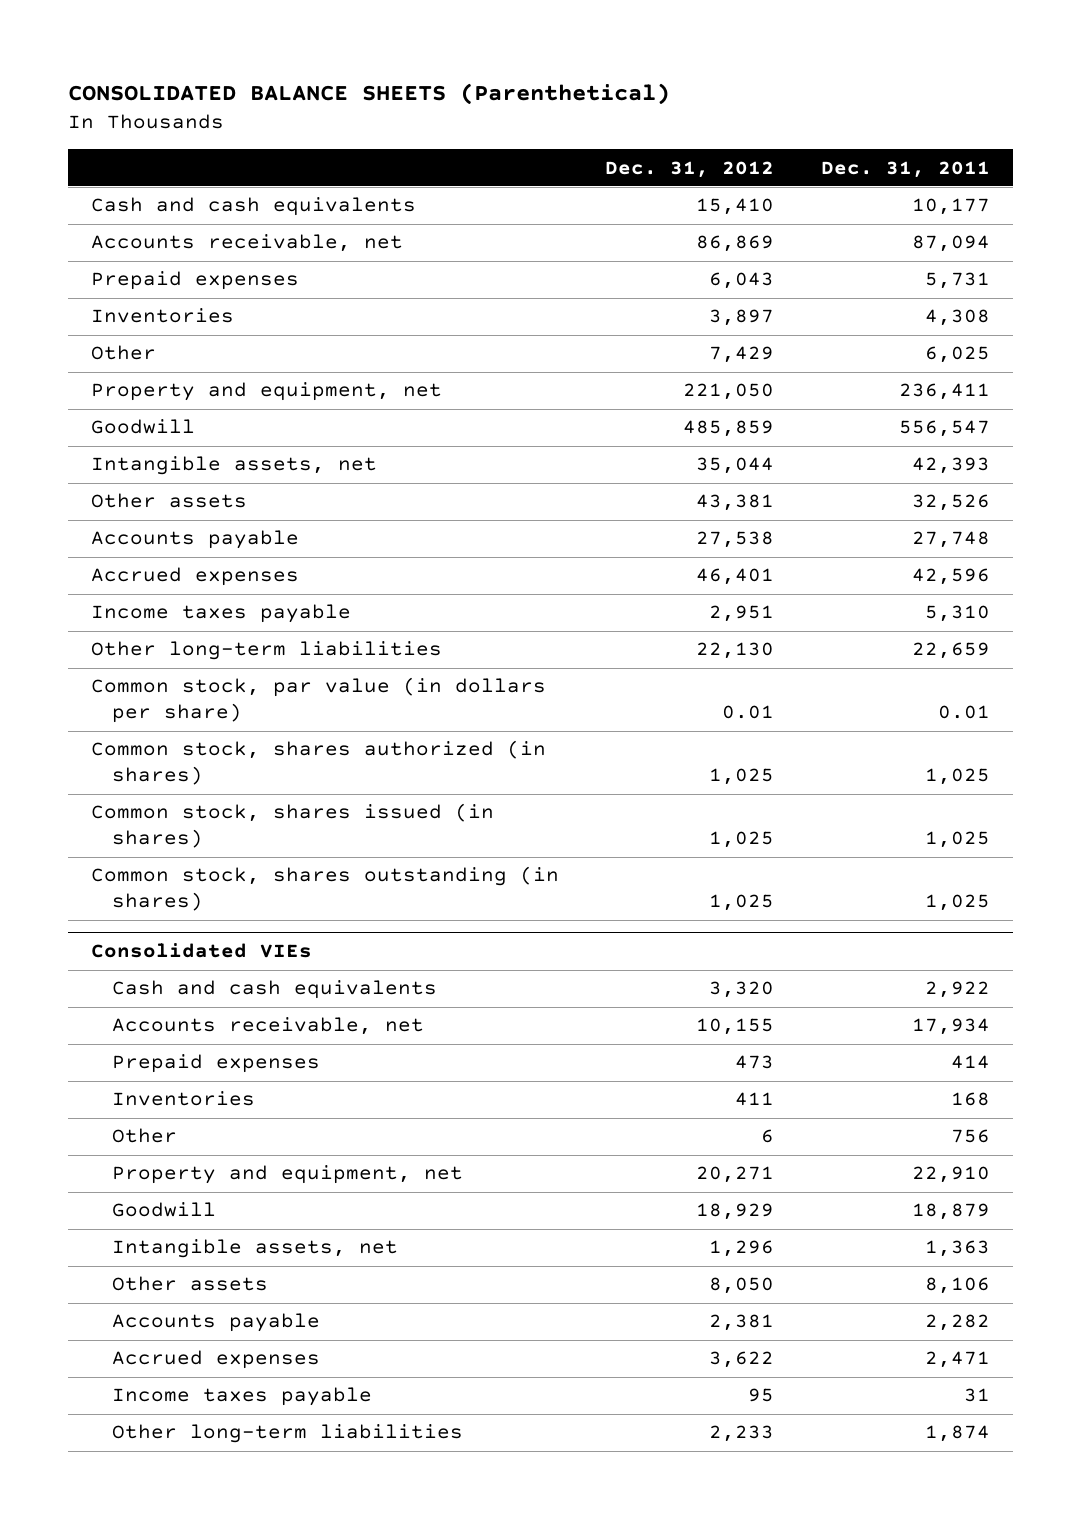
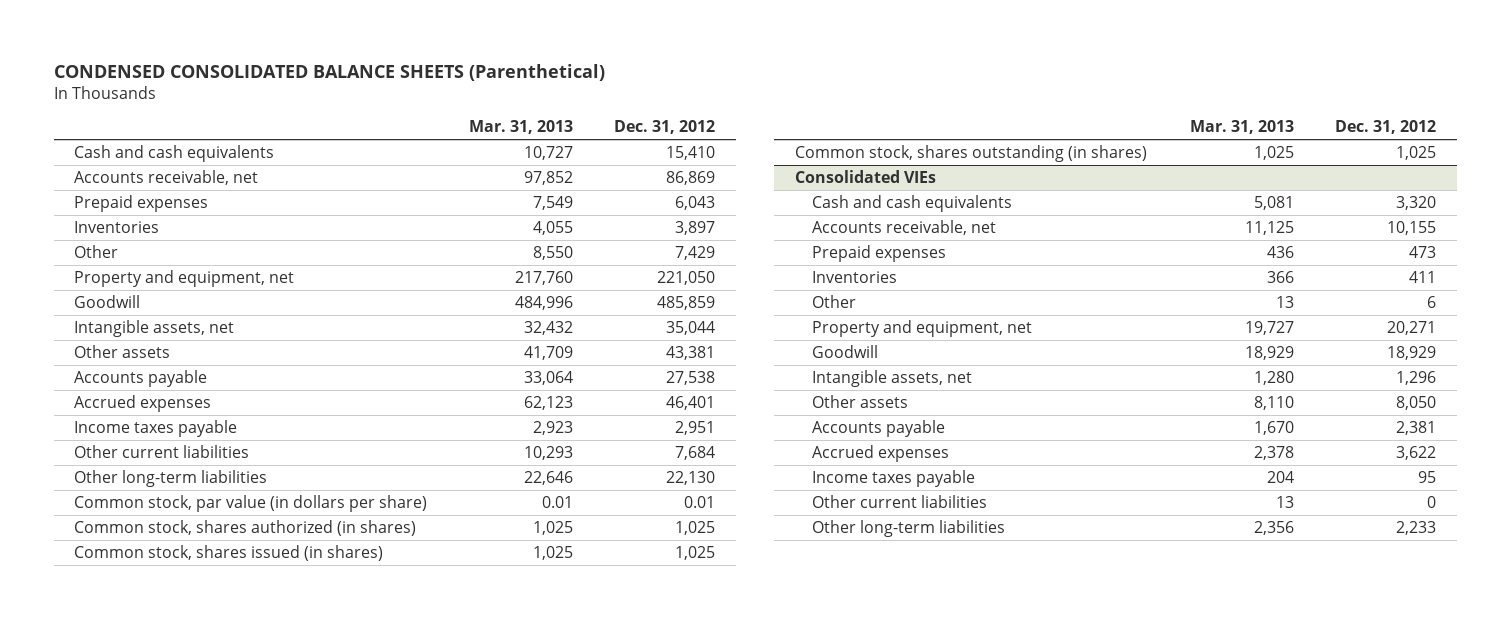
[68,83,671,106] CONSOLIDATED BALANCE SHEETS (Parenthetical) -> [53,63,605,81] CONDENSED CONSOLIDATED BALANCE SHEETS (Parenthetical)
[820,160,990,178] Dec. 31, 2011 -> none
none -> [468,120,573,135] Mar. 31, 2013
none -> [74,445,250,459] Other current liabilities
none -> [811,495,987,509] Other current liabilities

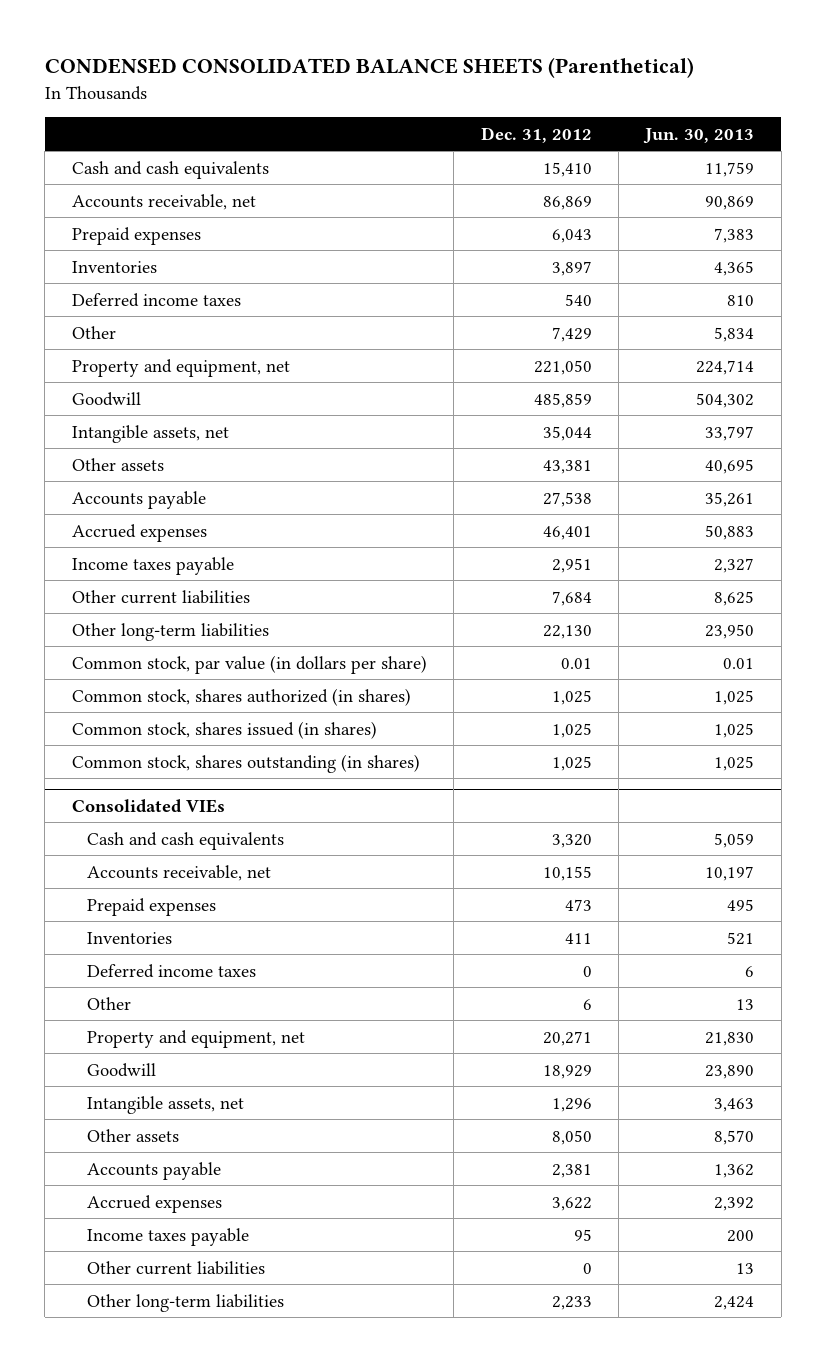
[468,120,573,135] Mar. 31, 2013 -> none
none -> [643,127,755,144] Jun. 30, 2013
none -> [71,292,241,307] Deferred income taxes
none -> [87,963,257,978] Deferred income taxes

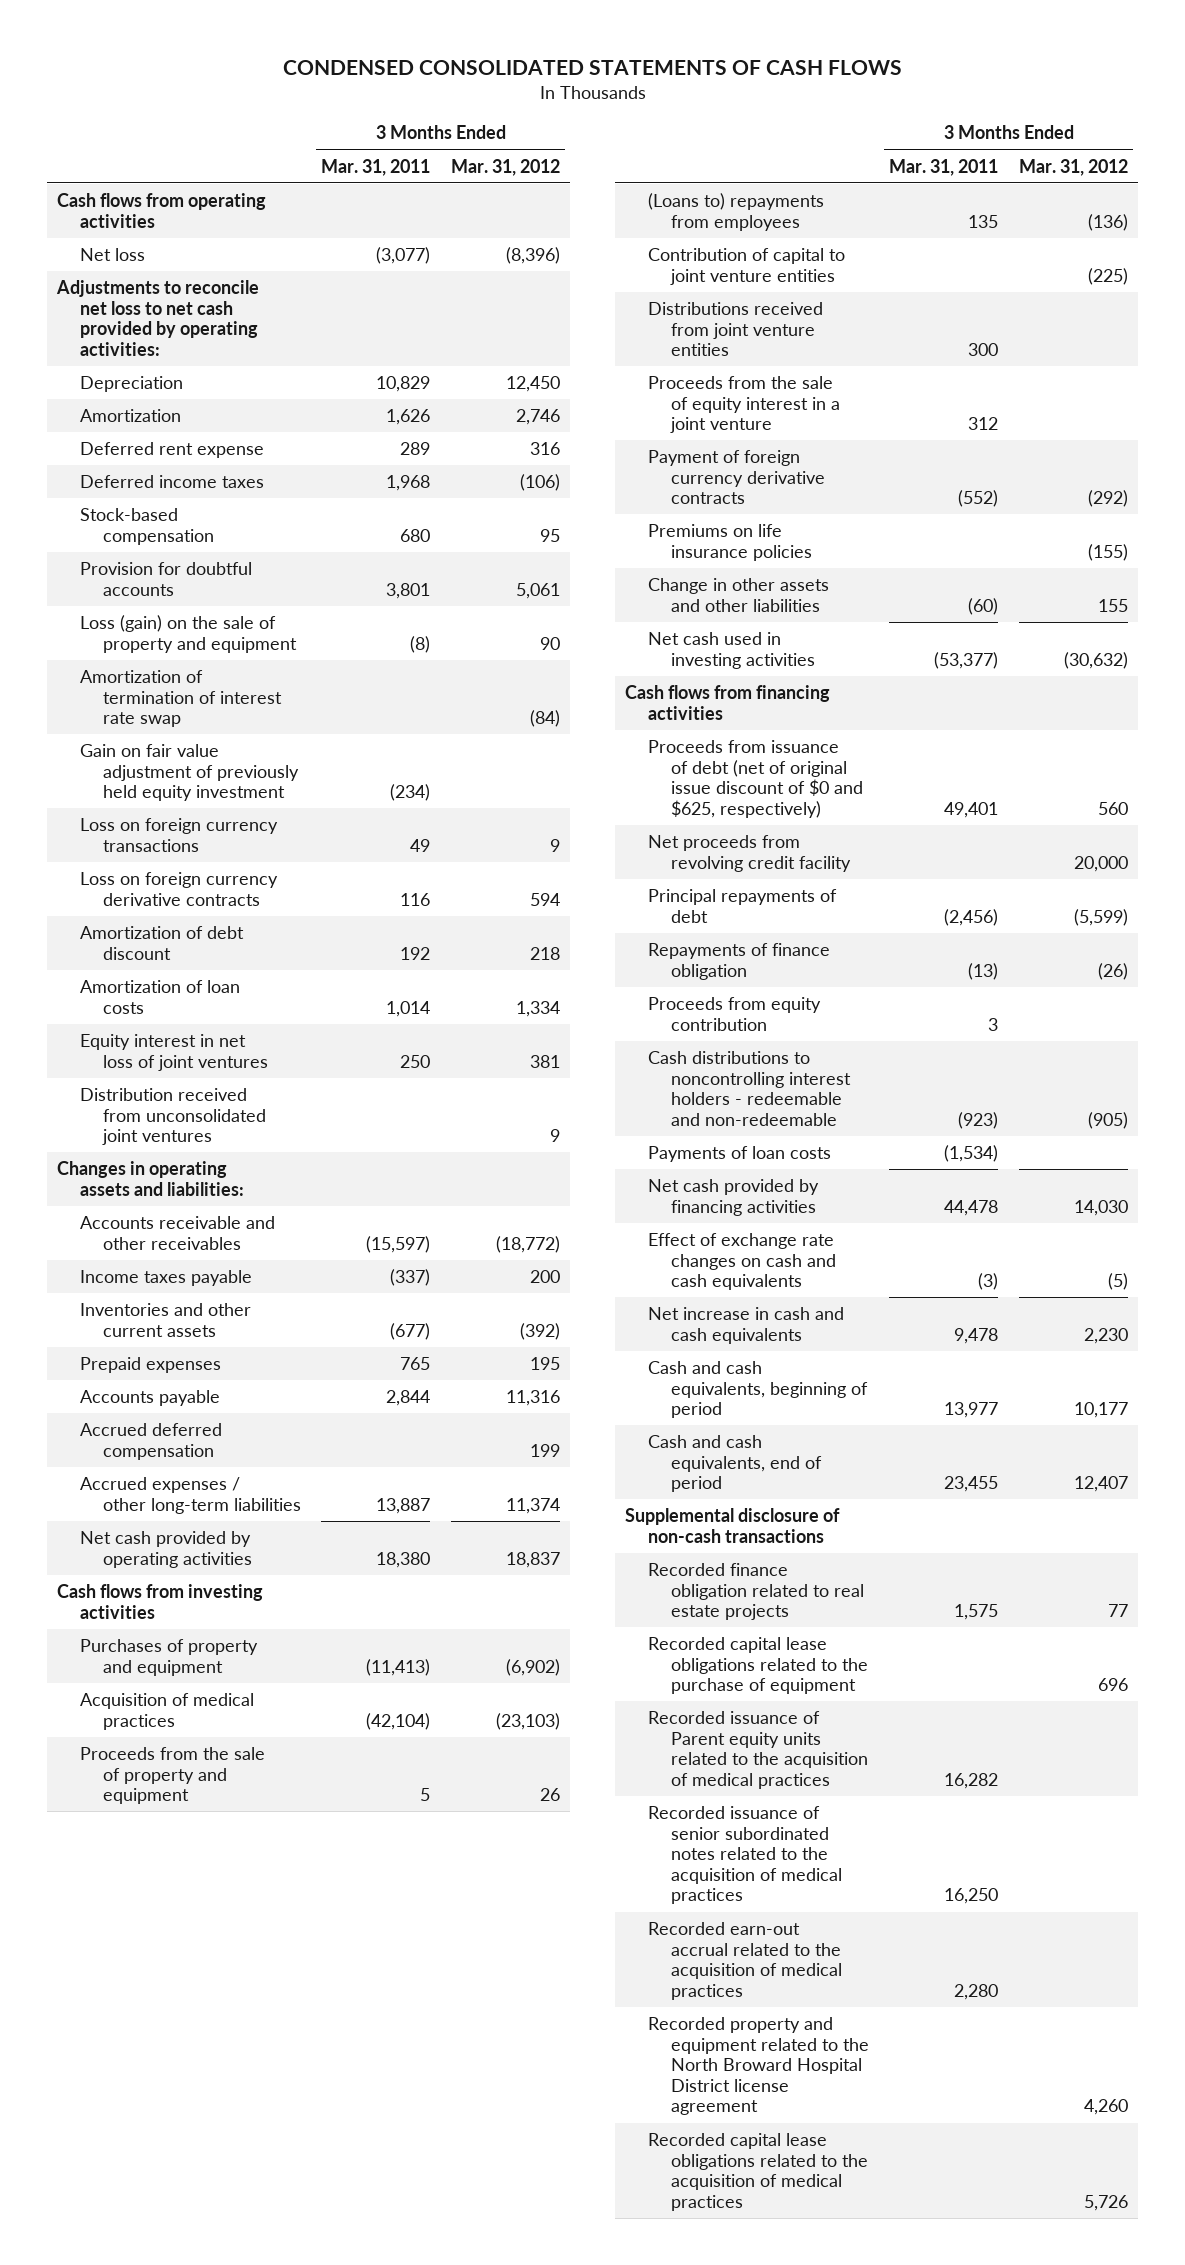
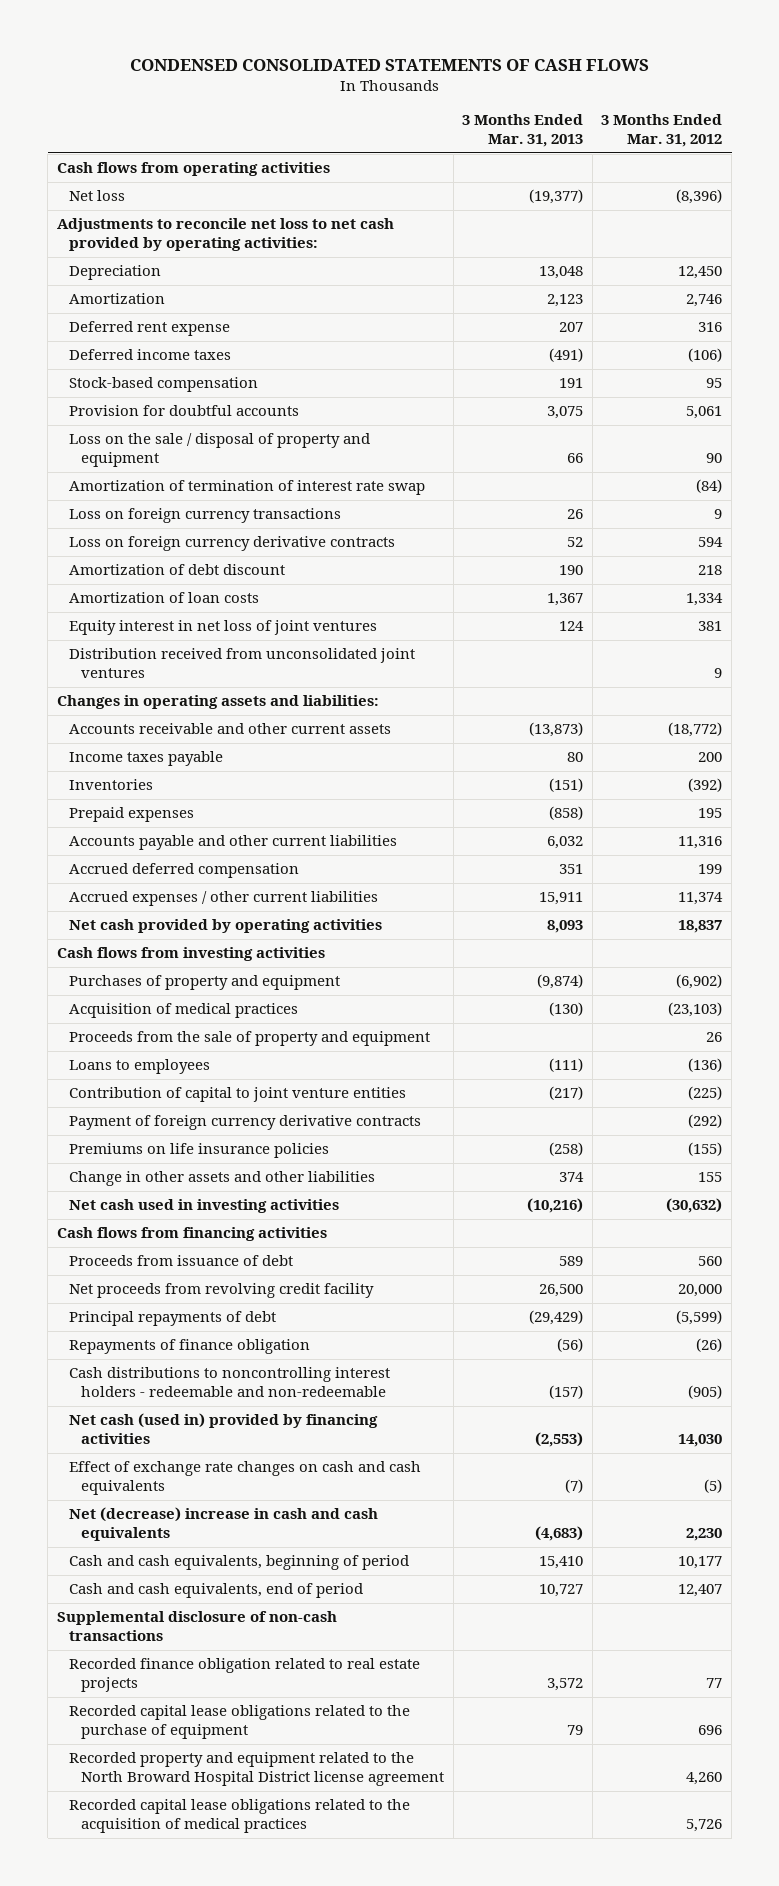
[321,158,431,176] Mar. 31, 2011 -> none
none -> [462,114,584,148] 3 Months Ended Mar. 31, 2013
[79,615,297,653] Loss (gain) on the sale of property and equipment -> [68,433,370,468] Loss on the sale / disposal of property and equipment
[79,744,299,802] Gain on fair value adjustment of previously held equity investment -> none
[79,1216,275,1250] Accounts receivable and other receivables -> [68,723,391,735] Accounts receivable and other current assets
[79,1303,251,1337] Inventories and other current assets -> [68,779,153,791] Inventories
[79,1390,220,1407] Accounts payable -> [68,835,397,851] Accounts payable and other current liabilities
[79,1477,301,1514] Accrued expenses / other long-term liabilities -> [68,891,378,907] Accrued expenses / other current liabilities
[647,193,824,231] (Loans to) repayments from employees -> [68,1059,210,1075] Loans to employees
[647,302,823,357] Distributions received from joint venture entities -> none
[647,376,840,434] Proceeds from the sale of equity interest in a joint venture -> none
[647,740,863,818] Proceeds from issuance of debt (net of original issue discount of $0 and $625, respectively) -> [68,1255,293,1267] Proceeds from issuance of debt
[647,997,821,1031] Proceeds from equity contribution -> none
[647,1146,831,1163] Payments of loan costs -> none
[647,1179,819,1216] Net cash provided by financing activities -> [68,1413,378,1445] Net cash (used in) provided by financing activities
[647,1307,844,1344] Net increase in cash and cash equivalents -> [68,1507,378,1542] Net (decrease) increase in cash and cash equivalents
[647,1711,868,1789] Recorded issuance of Parent equity units related to the acquisition of medical practices -> none
[647,1806,842,1905] Recorded issuance of senior subordinated notes related to the acquisition of medical practices -> none
[647,1922,842,2000] Recorded earn-out accrual related to the acquisition of medical practices -> none

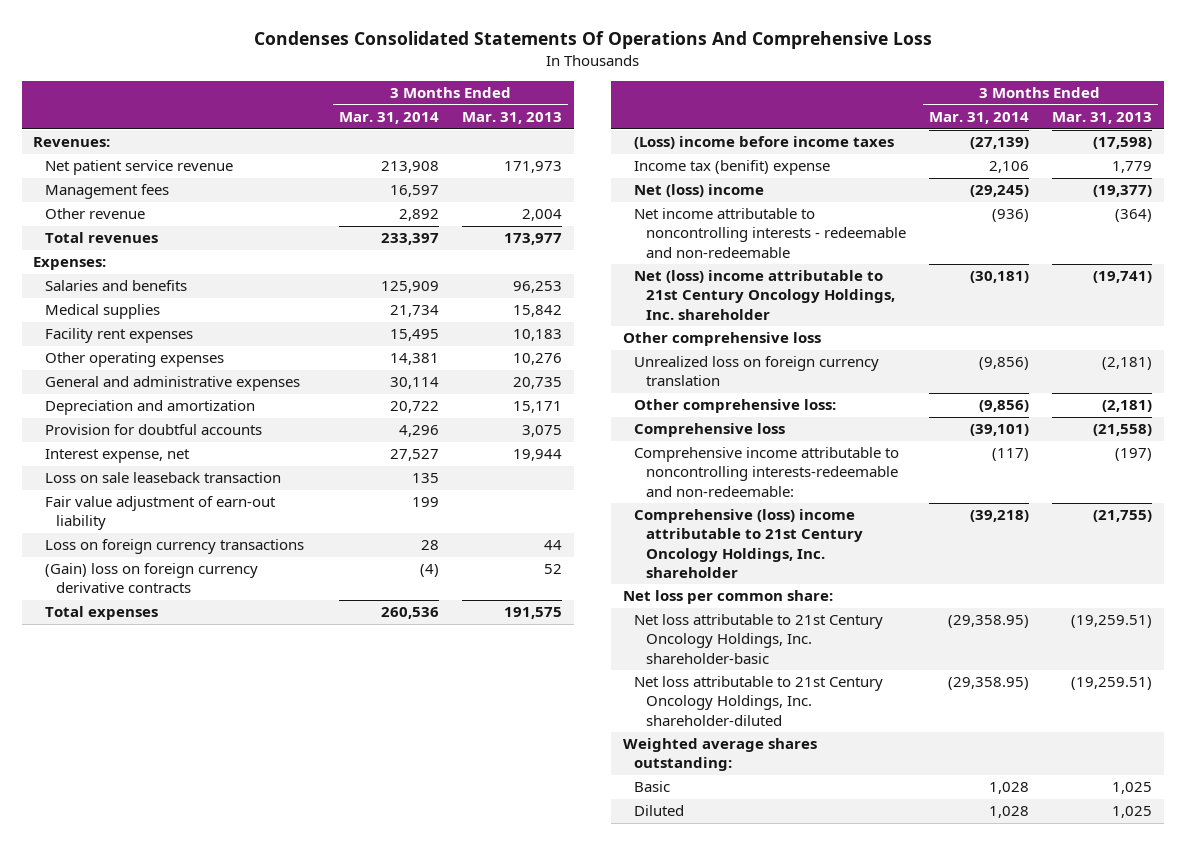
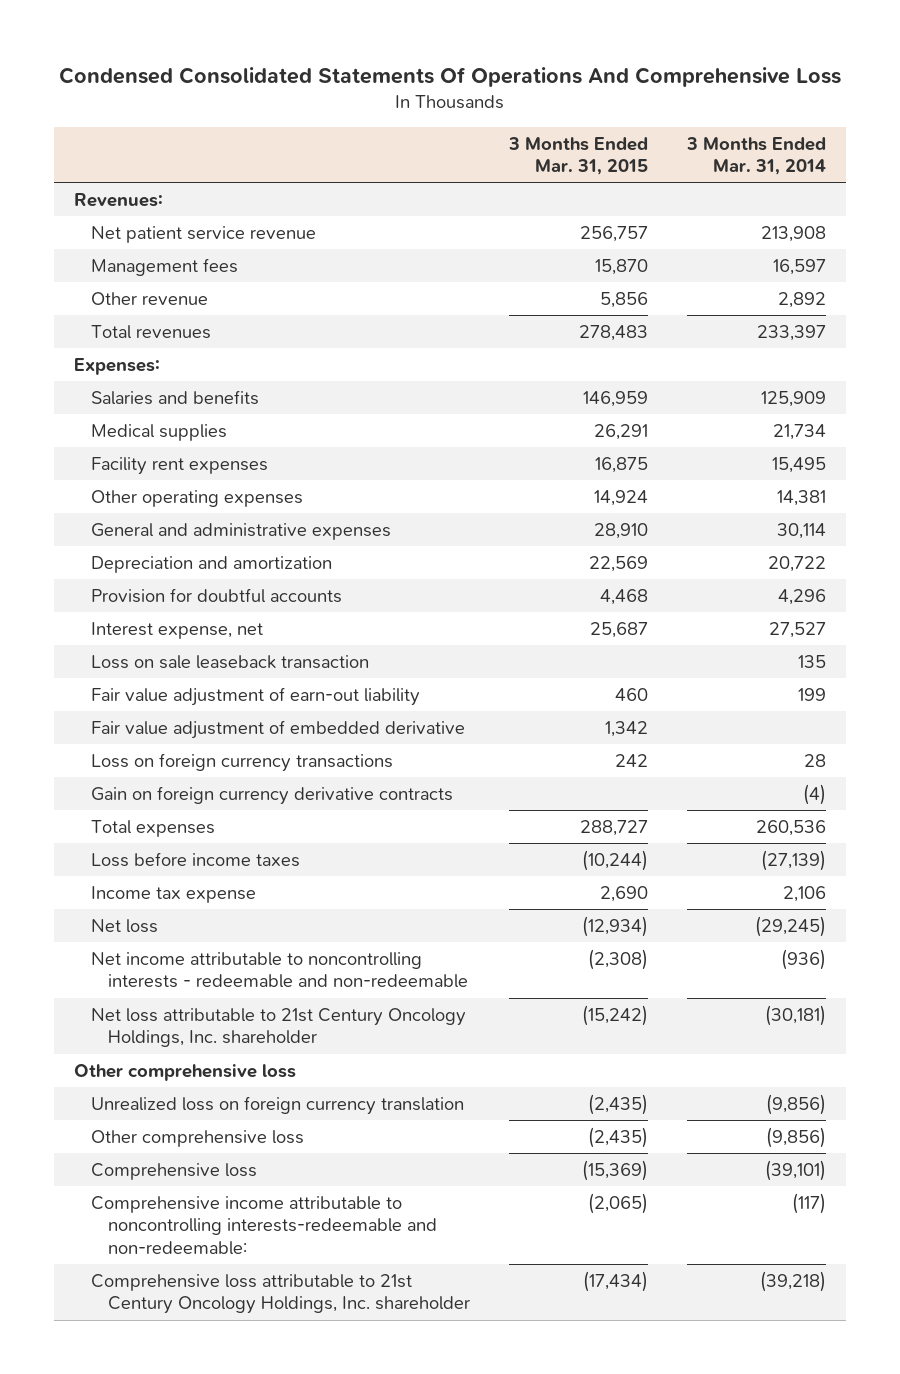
[253,31,932,50] Condenses Consolidated Statements Of Operations And Comprehensive Loss -> [59,67,842,88] Condensed Consolidated Statements Of Operations And Comprehensive Loss
[462,112,563,125] Mar. 31, 2013 -> none
none -> [508,136,649,176] 3 Months Ended Mar. 31, 2015
none -> [91,719,466,739] Fair value adjustment of embedded derivative
[44,563,258,594] (Gain) loss on foreign currency derivative contracts -> [91,785,454,805] Gain on foreign currency derivative contracts
[634,136,895,150] (Loss) income before income taxes -> [91,851,301,867] Loss before income taxes
[634,160,831,176] Income tax (benifit) expense -> [91,885,257,903] Income tax expense
[634,184,765,198] Net (loss) income -> [91,918,159,933] Net loss
[634,270,895,320] Net (loss) income attributable to 21st Century Oncology Holdings, Inc. shareholder -> [91,1007,467,1048] Net loss attributable to 21st Century Oncology Holdings, Inc. shareholder
[634,399,837,414] Other comprehensive loss: -> [91,1129,305,1147] Other comprehensive loss
[622,590,833,605] Net loss per common share: -> none
[634,614,884,664] Net loss attributable to 21st Century Oncology Holdings, Inc. shareholder-basic -> none
[634,676,884,726] Net loss attributable to 21st Century Oncology Holdings, Inc. shareholder-diluted -> none
[622,738,817,772] Weighted average shares outstanding: -> none
[634,781,671,793] Basic -> none
[634,805,685,817] Diluted -> none
[634,509,863,578] Comprehensive (loss) income attributable to 21st Century Oncology Holdings, Inc. shareholder -> [91,1273,471,1315] Comprehensive loss attributable to 21st Century Oncology Holdings, Inc. shareholder

